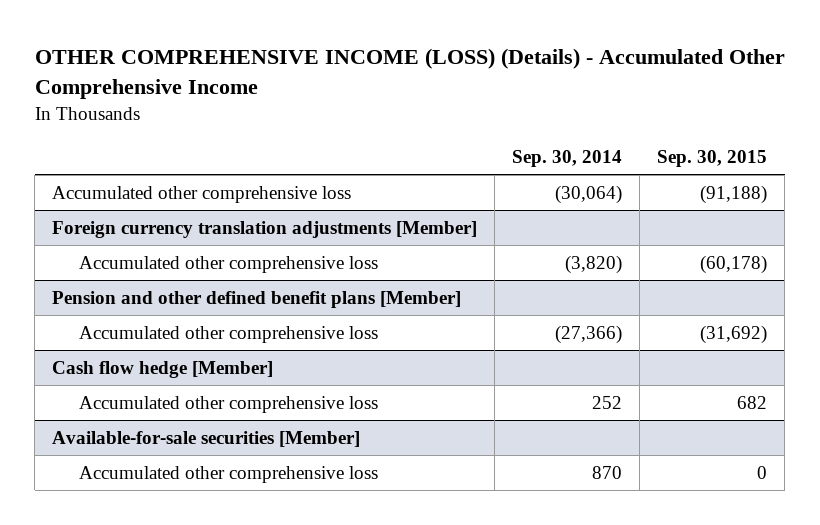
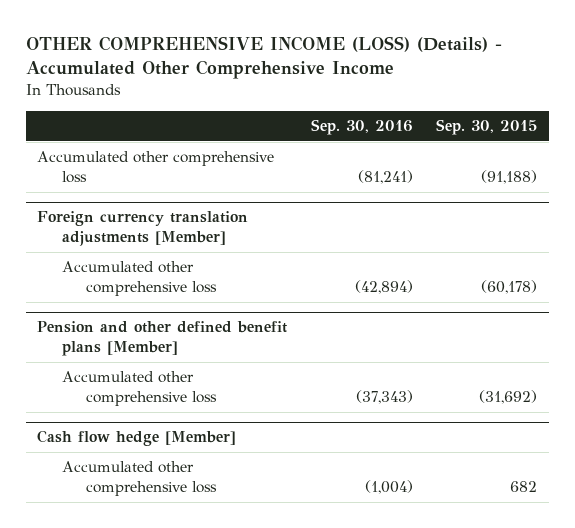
[512,149,623,167] Sep. 30, 2014 -> none
none -> [310,119,413,136] Sep. 30, 2016
[52,430,361,447] Available-for-sale securities [Member] -> none
[78,465,378,483] Accumulated other comprehensive loss -> none

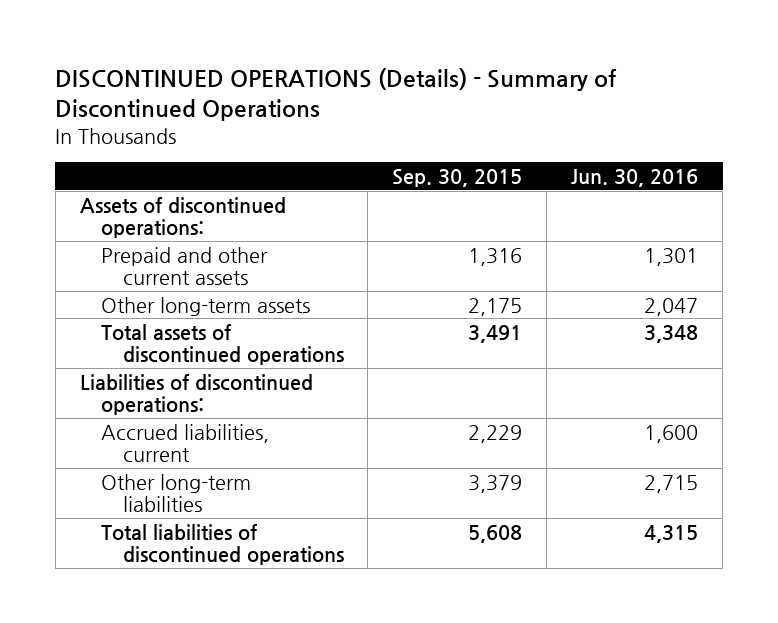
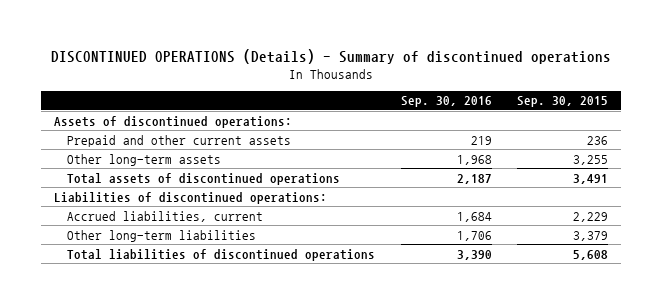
[55,67,618,122] DISCONTINUED OPERATIONS (Details) - Summary of Discontinued Operations -> [51,48,612,64] DISCONTINUED OPERATIONS (Details) - Summary of discontinued operations
[571,168,699,187] Jun. 30, 2016 -> none
none -> [400,96,492,108] Sep. 30, 2016
[468,247,523,266] 1,316 -> [587,135,609,145] 236
[468,297,523,316] 2,175 -> [573,154,609,165] 3,255

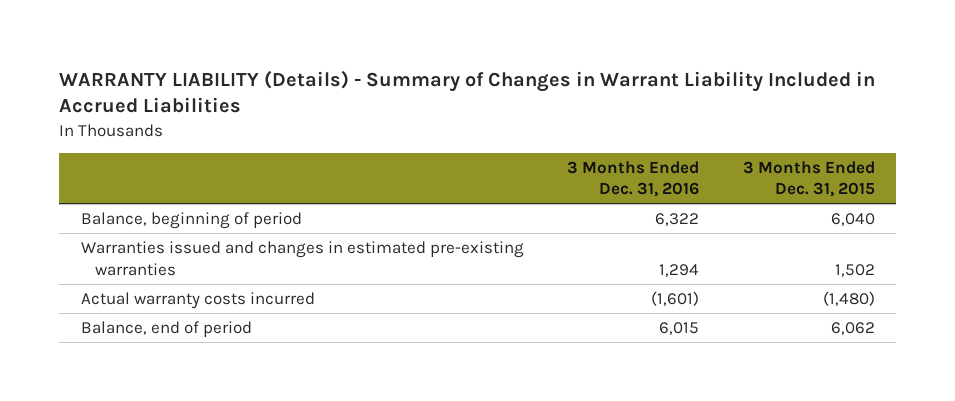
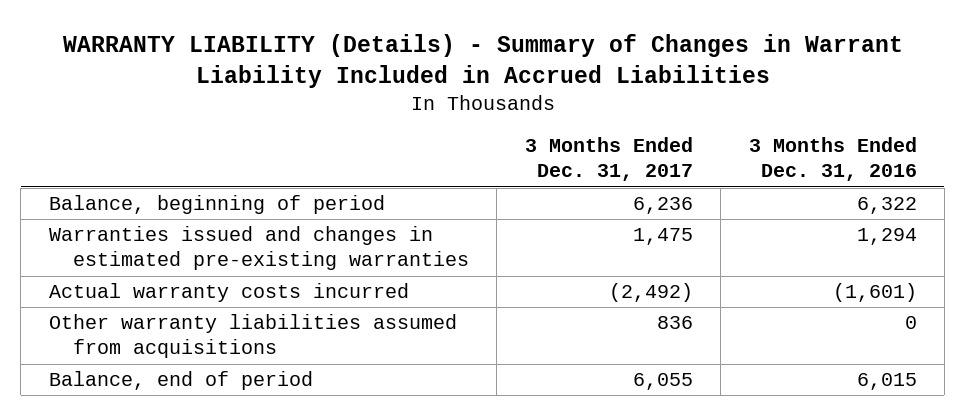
[742,160,875,198] 3 Months Ended Dec. 31, 2015 -> none
none -> [524,137,693,182] 3 Months Ended Dec. 31, 2017
none -> [48,314,457,359] Other warranty liabilities assumed from acquisitions

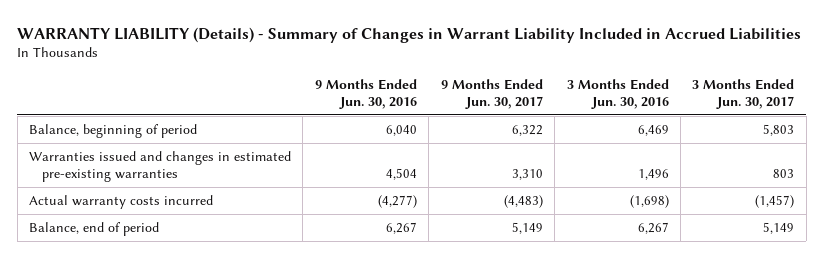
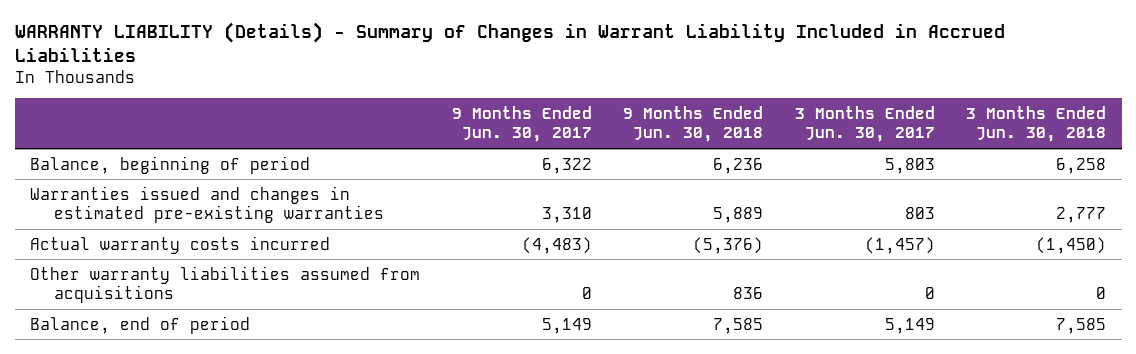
[314,79,417,109] 9 Months Ended Jun. 30, 2016 -> none
[566,79,669,109] 3 Months Ended Jun. 30, 2016 -> none
none -> [623,105,764,143] 9 Months Ended Jun. 30, 2018
none -> [965,105,1106,143] 3 Months Ended Jun. 30, 2018
none -> [30,265,421,304] Other warranty liabilities assumed from acquisitions

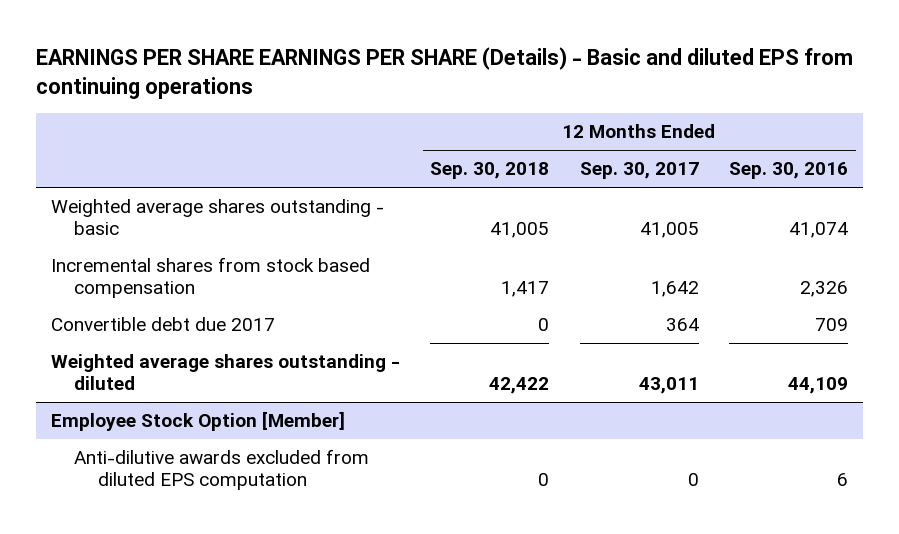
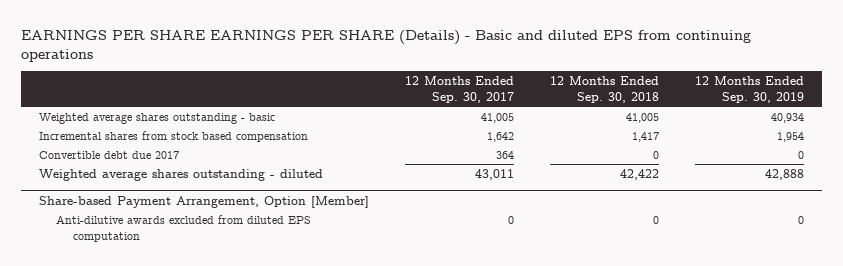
[729,162,849,180] Sep. 30, 2016 -> none
none -> [694,76,804,103] 12 Months Ended Sep. 30, 2019
[50,411,345,432] Employee Stock Option [Member] -> [39,195,370,208] Share-based Payment Arrangement, Option [Member]

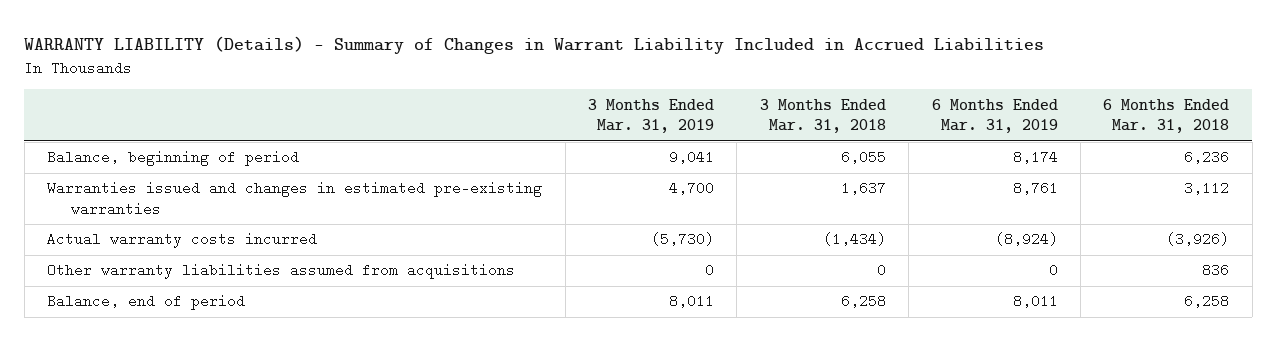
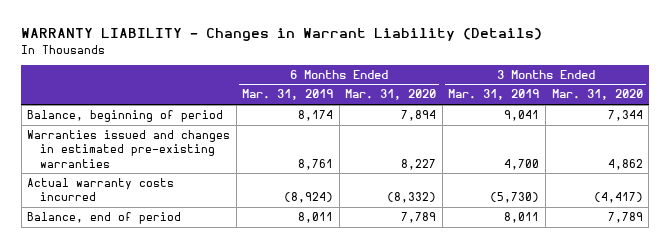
[24,36,1045,55] WARRANTY LIABILITY (Details) - Summary of Changes in Warrant Liability Included in Accrued Liabilities -> [21,28,543,42] WARRANTY LIABILITY - Changes in Warrant Liability (Details)
[759,98,886,134] 3 Months Ended Mar. 31, 2018 -> none
[1103,98,1230,134] 6 Months Ended Mar. 31, 2018 -> none
none -> [345,89,437,101] Mar. 31, 2020
none -> [551,89,643,101] Mar. 31, 2020
[47,263,516,280] Other warranty liabilities assumed from acquisitions -> none

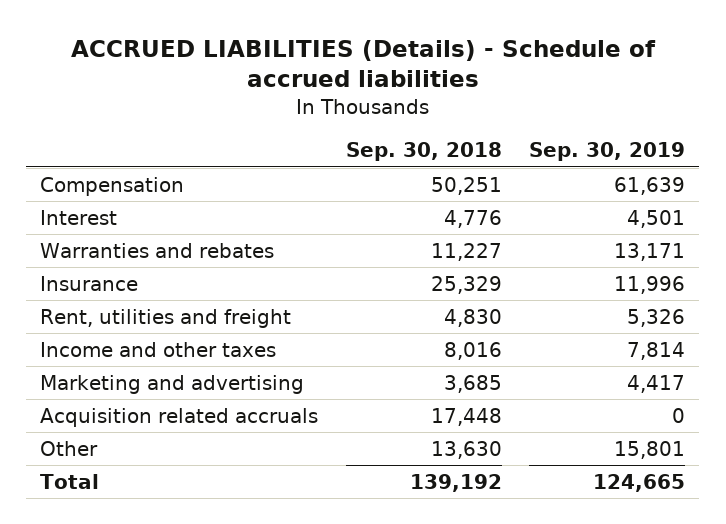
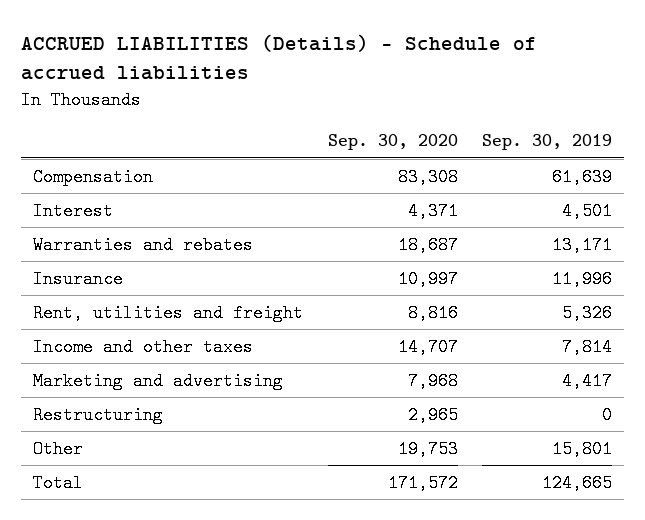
[345,142,502,162] Sep. 30, 2018 -> none
none -> [327,134,458,151] Sep. 30, 2020
[40,407,319,427] Acquisition related accruals -> none
none -> [33,405,164,424] Restructuring

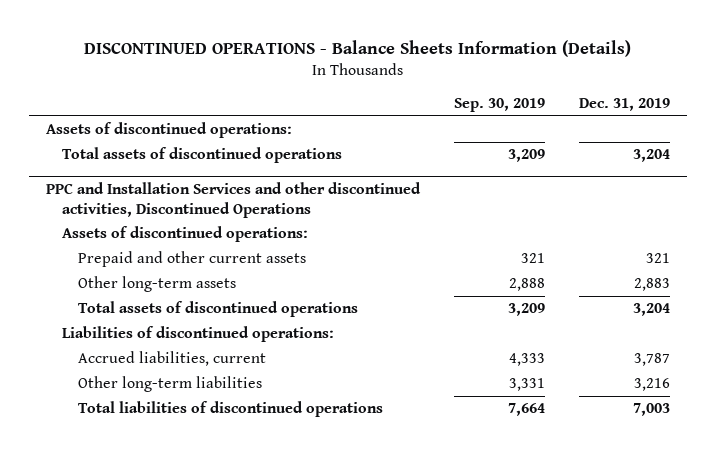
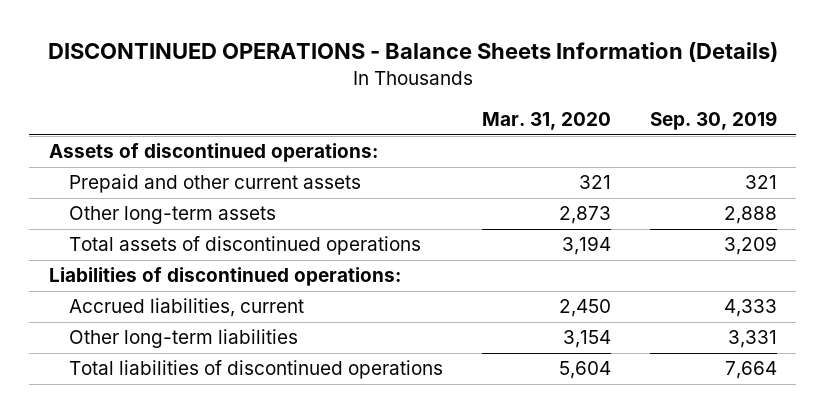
[579,98,671,112] Dec. 31, 2019 -> none
none -> [481,112,611,131] Mar. 31, 2020
[62,147,343,164] Total assets of discontinued operations -> none
[46,182,422,218] PPC and Installation Services and other discontinued activities, Discontinued Operations -> none
[62,226,309,243] Assets of discontinued operations: -> none

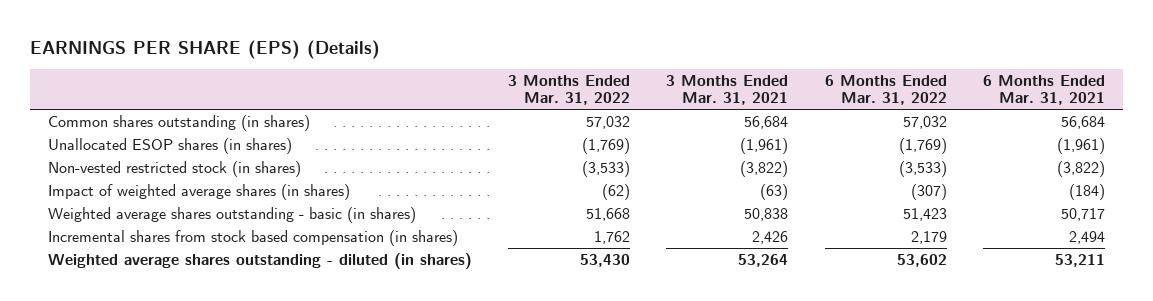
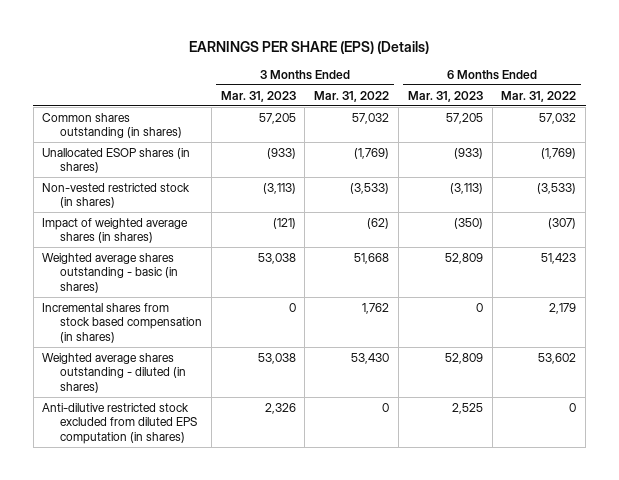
[666,74,789,106] 3 Months Ended Mar. 31, 2021 -> none
[982,74,1105,106] 6 Months Ended Mar. 31, 2021 -> none
none -> [220,90,296,102] Mar. 31, 2023
none -> [407,90,483,102] Mar. 31, 2023
none -> [42,402,198,444] Anti-dilutive restricted stock excluded from diluted EPS computation (in shares)

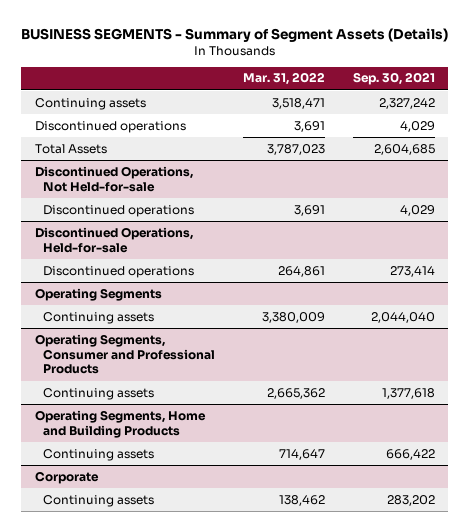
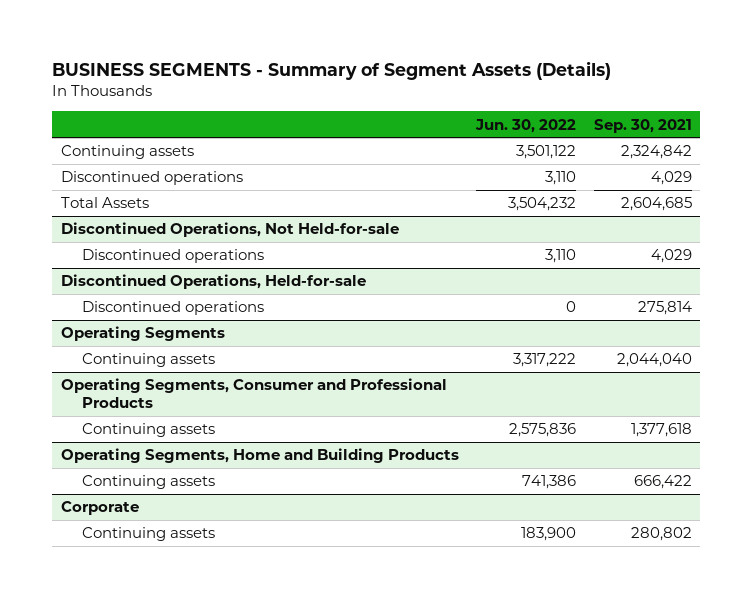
[242,72,325,86] Mar. 31, 2022 -> none
none -> [475,118,577,133] Jun. 30, 2022
[378,97,435,109] 2,327,242 -> [620,145,692,160] 2,324,842
[389,265,435,277] 273,414 -> [637,301,692,316] 275,814
[386,494,435,506] 283,202 -> [630,527,692,542] 280,802

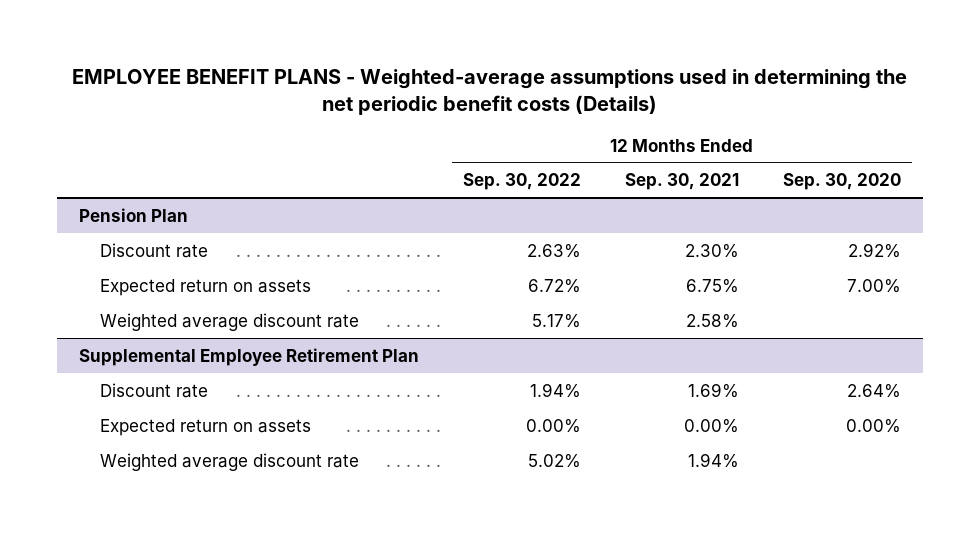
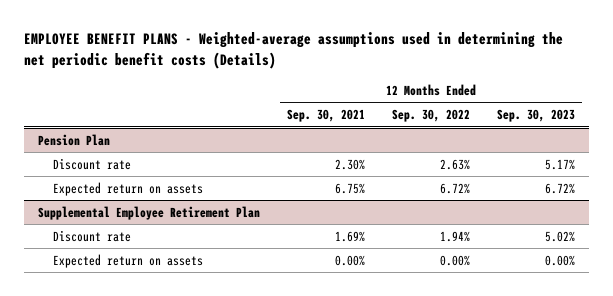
[783,173,902,191] Sep. 30, 2020 -> none
none -> [497,109,576,123] Sep. 30, 2023
[99,312,359,331] Weighted average discount rate -> none
[99,452,359,471] Weighted average discount rate -> none

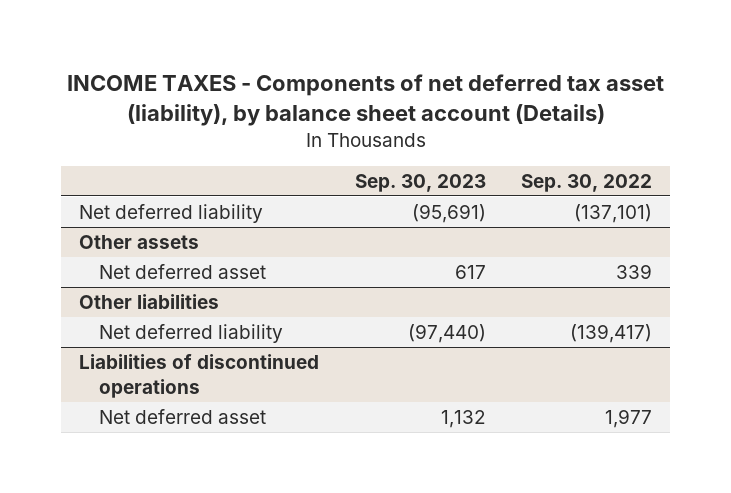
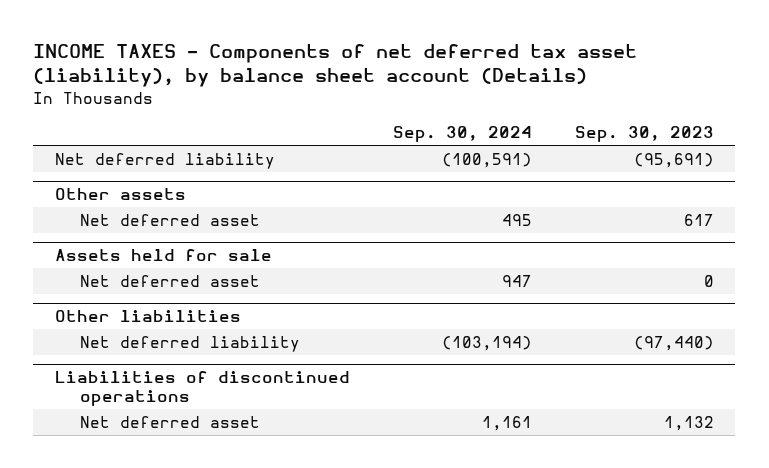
[521,173,653,192] Sep. 30, 2022 -> none
none -> [392,126,532,143] Sep. 30, 2024
none -> [54,249,272,262] Assets held for sale
none -> [79,275,260,288] Net deferred asset

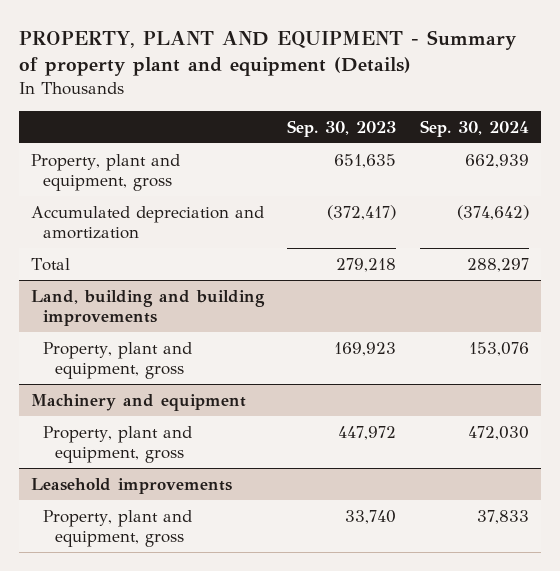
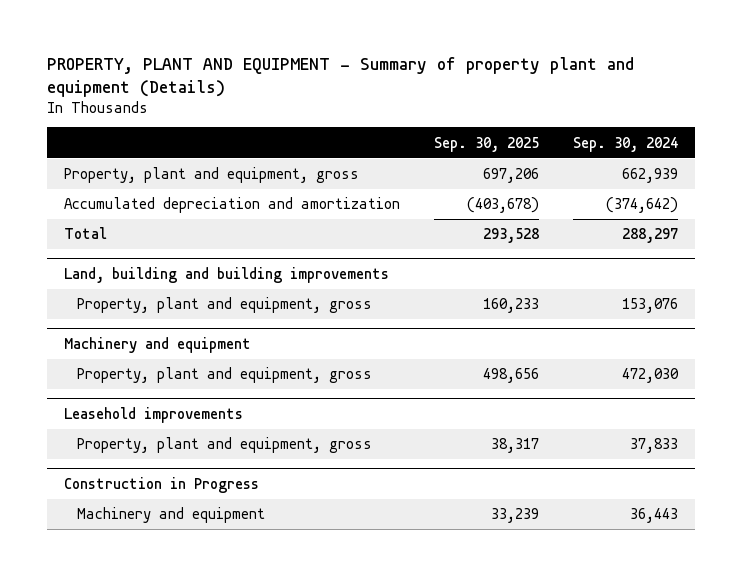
[287,119,397,137] Sep. 30, 2023 -> none
none -> [434,136,540,152] Sep. 30, 2025
none -> [64,476,260,493] Construction in Progress
none -> [77,507,266,524] Machinery and equipment

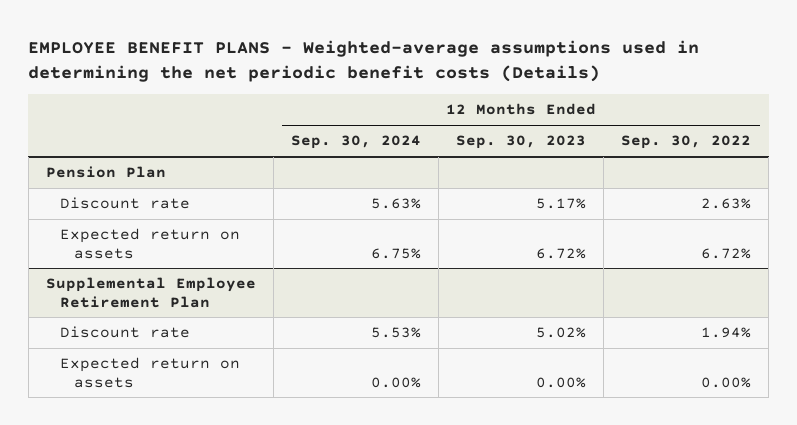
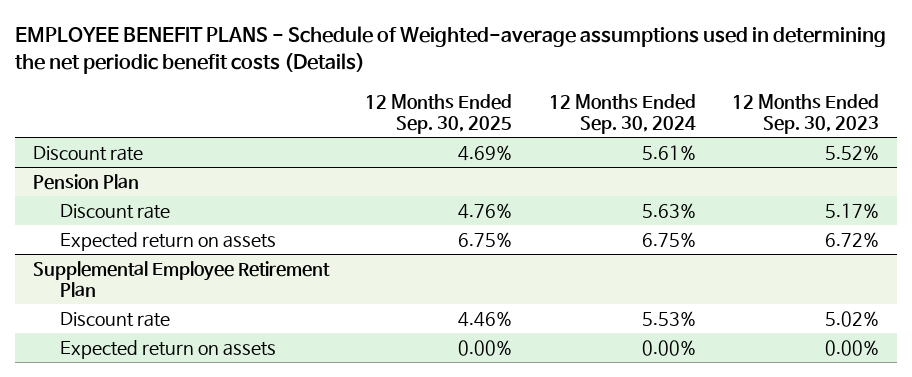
[28,40,700,83] EMPLOYEE BENEFIT PLANS - Weighted-average assumptions used in determining the net periodic benefit costs (Details) -> [15,26,887,75] EMPLOYEE BENEFIT PLANS - Schedule of Weighted-average assumptions used in determining the net periodic benefit costs (Details)
[621,135,752,150] Sep. 30, 2022 -> none
none -> [365,93,513,134] 12 Months Ended Sep. 30, 2025
none -> [33,145,144,161] Discount rate

